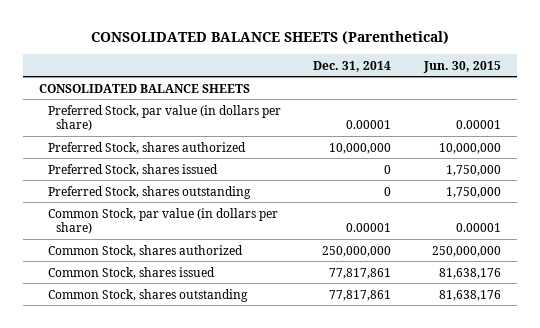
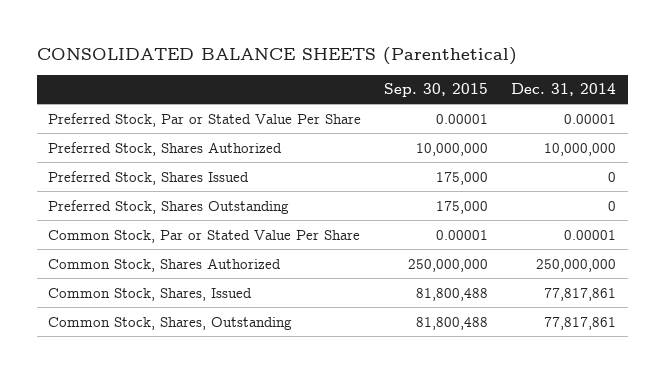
[422,60,501,73] Jun. 30, 2015 -> none
none -> [384,83,489,98] Sep. 30, 2015
[39,83,251,93] CONSOLIDATED BALANCE SHEETS -> none
[47,104,281,131] Preferred Stock, par value (in dollars per share) -> [48,112,362,127] Preferred Stock, Par or Stated Value Per Share
[47,141,246,154] Preferred Stock, shares authorized -> [48,141,283,156] Preferred Stock, Shares Authorized
[47,163,218,176] Preferred Stock, shares issued -> [48,170,250,185] Preferred Stock, Shares Issued
[47,185,251,199] Preferred Stock, shares outstanding -> [48,199,290,214] Preferred Stock, Shares Outstanding
[47,207,278,234] Common Stock, par value (in dollars per share) -> [48,229,361,243] Common Stock, Par or Stated Value Per Share
[47,244,243,257] Common Stock, shares authorized -> [48,257,282,272] Common Stock, Shares Authorized
[47,266,215,279] Common Stock, shares issued -> [48,287,253,301] Common Stock, Shares, Issued
[47,288,248,302] Common Stock, shares outstanding -> [48,316,293,330] Common Stock, Shares, Outstanding

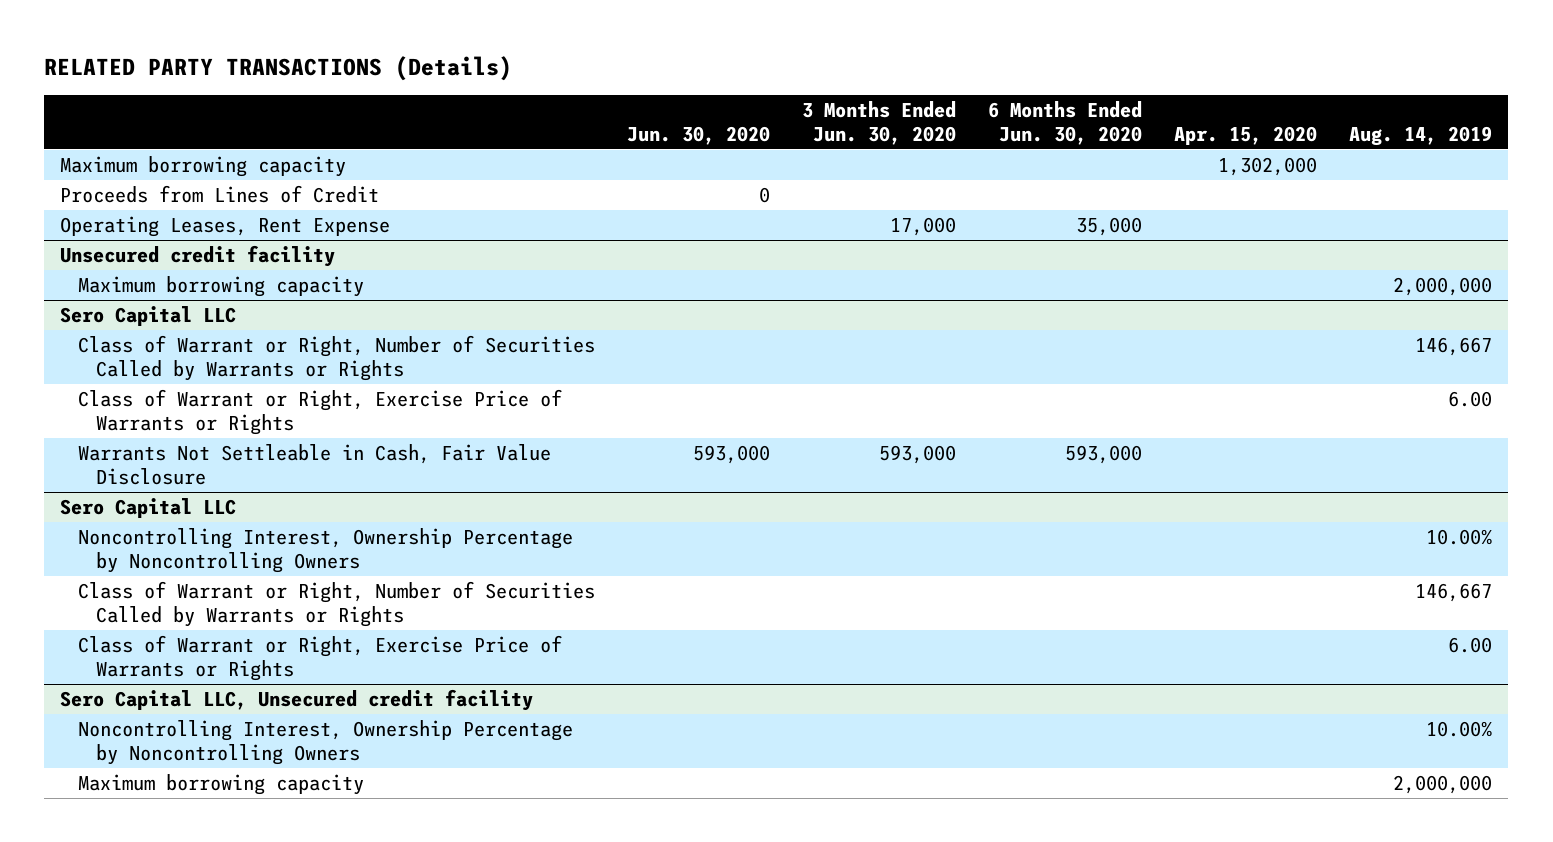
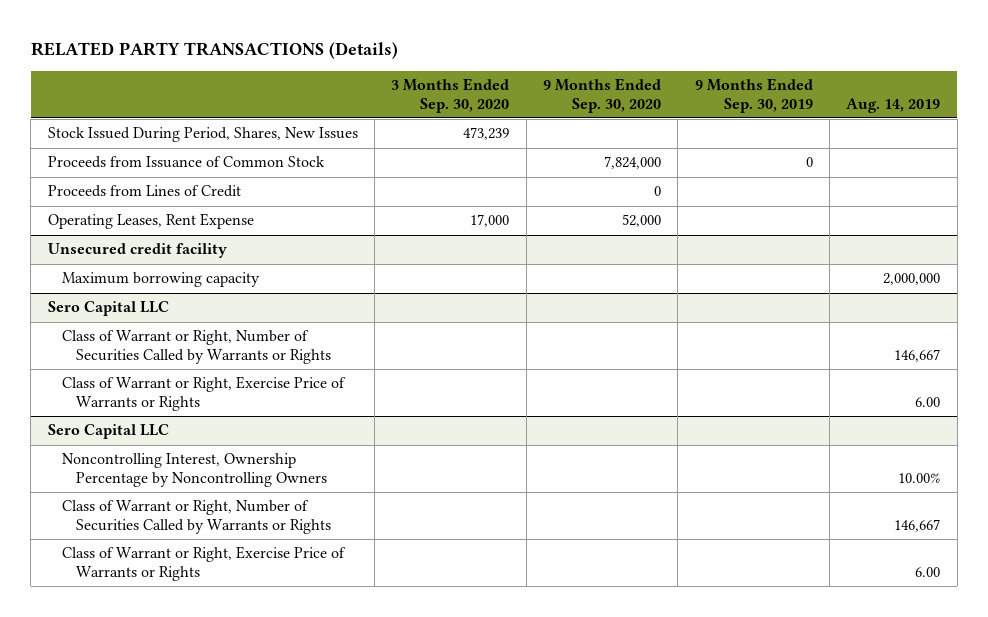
[627,125,771,145] Jun. 30, 2020 -> none
[802,100,957,145] 3 Months Ended Jun. 30, 2020 -> none
[988,100,1143,145] 6 Months Ended Jun. 30, 2020 -> none
[1174,125,1318,145] Apr. 15, 2020 -> none
none -> [391,78,510,113] 3 Months Ended Sep. 30, 2020
none -> [542,78,661,113] 9 Months Ended Sep. 30, 2020
none -> [694,78,813,113] 9 Months Ended Sep. 30, 2019
[60,155,347,177] Maximum borrowing capacity -> none
none -> [47,127,358,143] Stock Issued During Period, Shares, New Issues
none -> [47,156,325,169] Proceeds from Issuance of Common Stock
[78,443,552,485] Warrants Not Settleable in Cash, Fair Value Disclosure -> none
[60,688,534,711] Sero Capital LLC, Unsecured credit facility -> none
[78,719,574,765] Noncontrolling Interest, Ownership Percentage by Noncontrolling Owners -> none
[78,773,365,795] Maximum borrowing capacity -> none

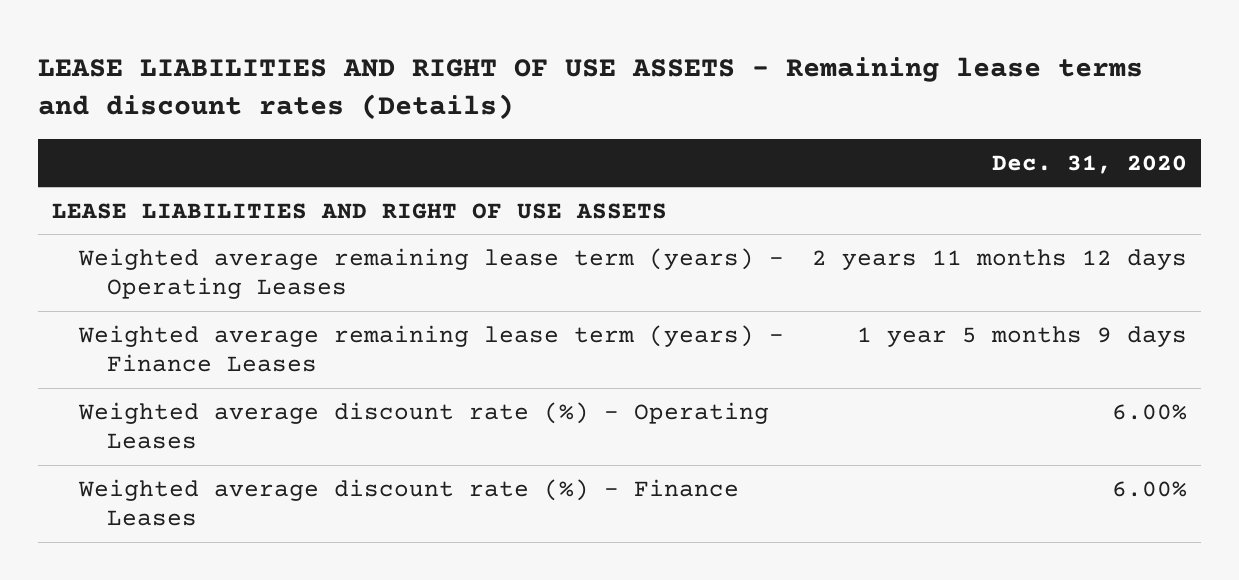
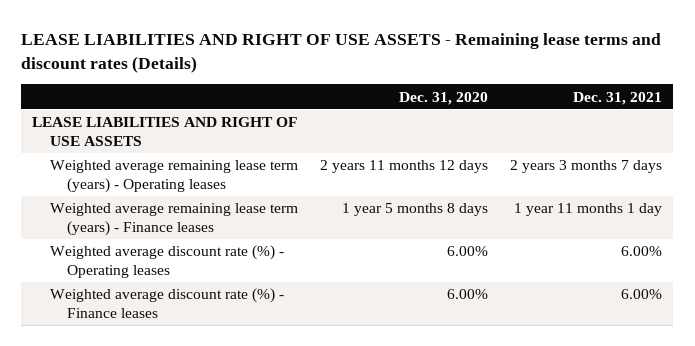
none -> [573,91,663,105] Dec. 31, 2021
[78,247,785,300] Weighted average remaining lease term (years) - Operating Leases -> [49,160,298,193] Weighted average remaining lease term (years) - Operating leases
[78,324,785,373] Weighted average remaining lease term (years) - Finance Leases -> [49,203,298,236] Weighted average remaining lease term (years) - Finance leases
[856,325,1187,347] 1 year 5 months 9 days -> [341,203,488,217] 1 year 5 months 8 days
[78,401,770,450] Weighted average discount rate (%) - Operating Leases -> [49,245,284,278] Weighted average discount rate (%) - Operating leases
[78,478,740,527] Weighted average discount rate (%) - Finance Leases -> [49,288,284,318] Weighted average discount rate (%) - Finance leases

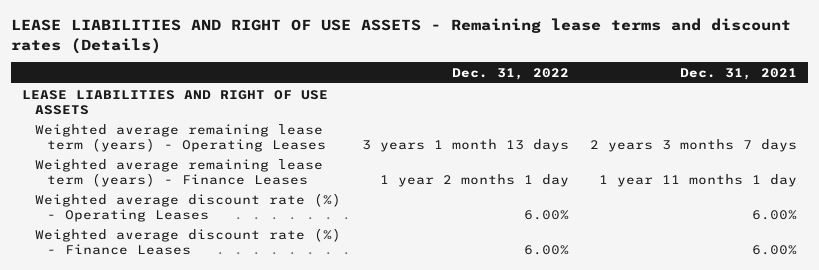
[398,91,488,105] Dec. 31, 2020 -> none
none -> [451,67,569,80] Dec. 31, 2022
[49,160,298,193] Weighted average remaining lease term (years) - Operating leases -> [34,123,327,152] Weighted average remaining lease term (years) - Operating Leases
[49,203,298,236] Weighted average remaining lease term (years) - Finance leases -> [34,158,323,187] Weighted average remaining lease term (years) - Finance Leases
[49,245,284,278] Weighted average discount rate (%) - Operating leases -> [34,192,341,222] Weighted average discount rate (%) - Operating Leases
[49,288,284,318] Weighted average discount rate (%) - Finance leases -> [34,227,341,255] Weighted average discount rate (%) - Finance Leases

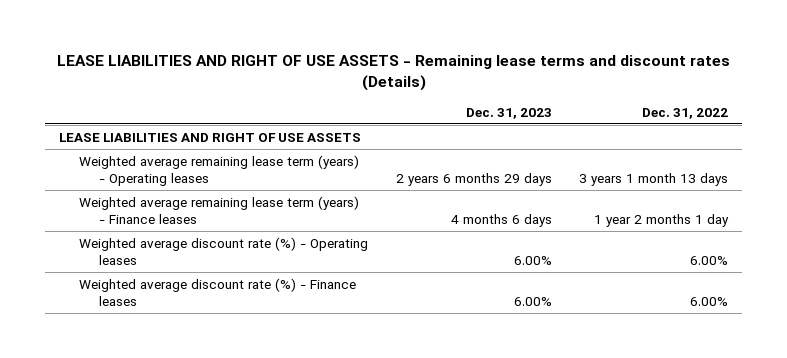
[679,67,797,80] Dec. 31, 2021 -> none
none -> [465,107,552,119] Dec. 31, 2023
[34,123,327,152] Weighted average remaining lease term (years) - Operating Leases -> [79,154,360,186] Weighted average remaining lease term (years) - Operating leases
[34,158,323,187] Weighted average remaining lease term (years) - Finance Leases -> [79,195,360,224] Weighted average remaining lease term (years) - Finance leases
[34,192,341,222] Weighted average discount rate (%) - Operating Leases -> [79,236,369,265] Weighted average discount rate (%) - Operating leases
[34,227,341,255] Weighted average discount rate (%) - Finance Leases -> [79,277,357,306] Weighted average discount rate (%) - Finance leases

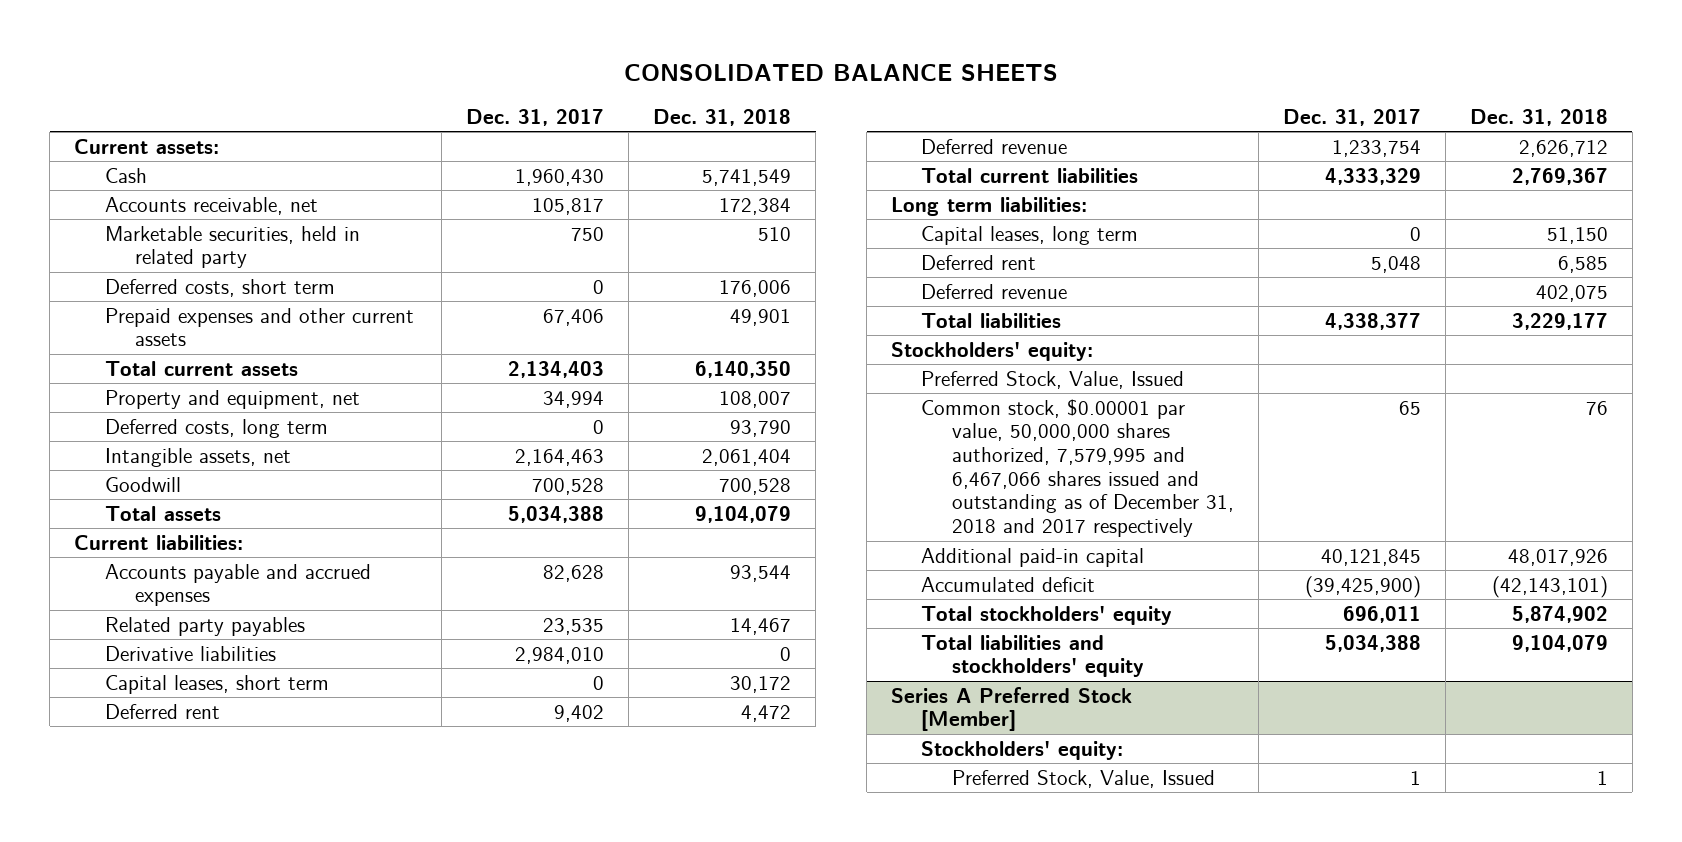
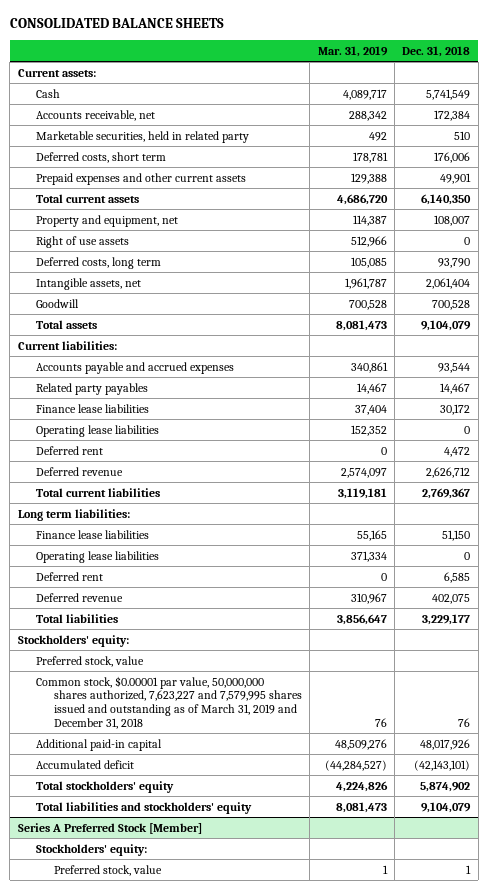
[466,108,605,126] Dec. 31, 2017 -> none
none -> [317,45,388,57] Mar. 31, 2019
none -> [35,235,129,248] Right of use assets
[104,645,276,661] Derivative liabilities -> none
[104,674,329,694] Capital leases, short term -> [35,403,149,413] Finance lease liabilities
none -> [35,424,159,437] Operating lease liabilities
[921,225,1139,245] Capital leases, long term -> [35,529,149,539] Finance lease liabilities
none -> [35,550,159,563] Operating lease liabilities
[921,370,1185,389] Preferred Stock, Value, Issued -> [35,655,144,667] Preferred stock, value
[921,398,1234,538] Common stock, $0.00001 par value, 50,000,000 shares authorized, 7,579,995 and 6,467,066 shares issued and outstanding as of December 31, 2018 and 2017 respectively -> [35,675,303,729] Common stock, $0.00001 par value, 50,000,000 shares authorized, 7,623,227 and 7,579,995 shares issued and outstanding as of March 31, 2019 and December 31, 2018
[951,769,1215,788] Preferred Stock, Value, Issued -> [54,864,163,876] Preferred stock, value

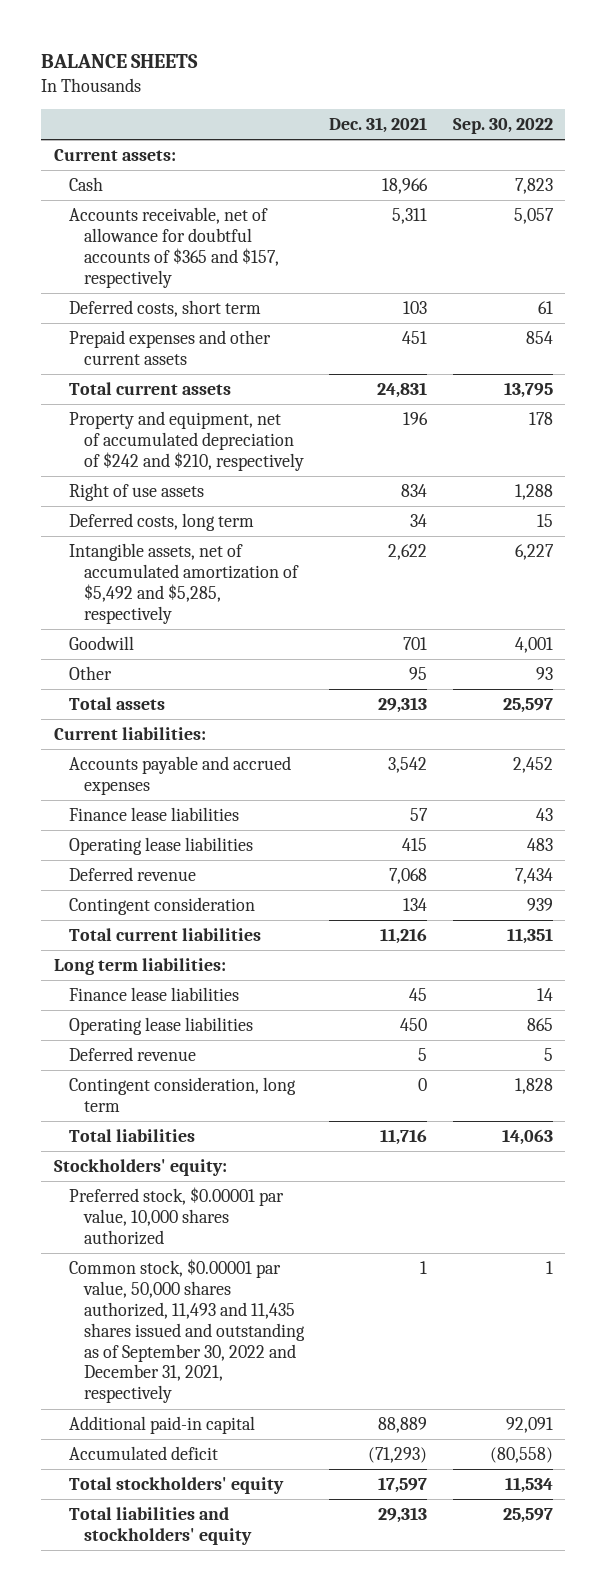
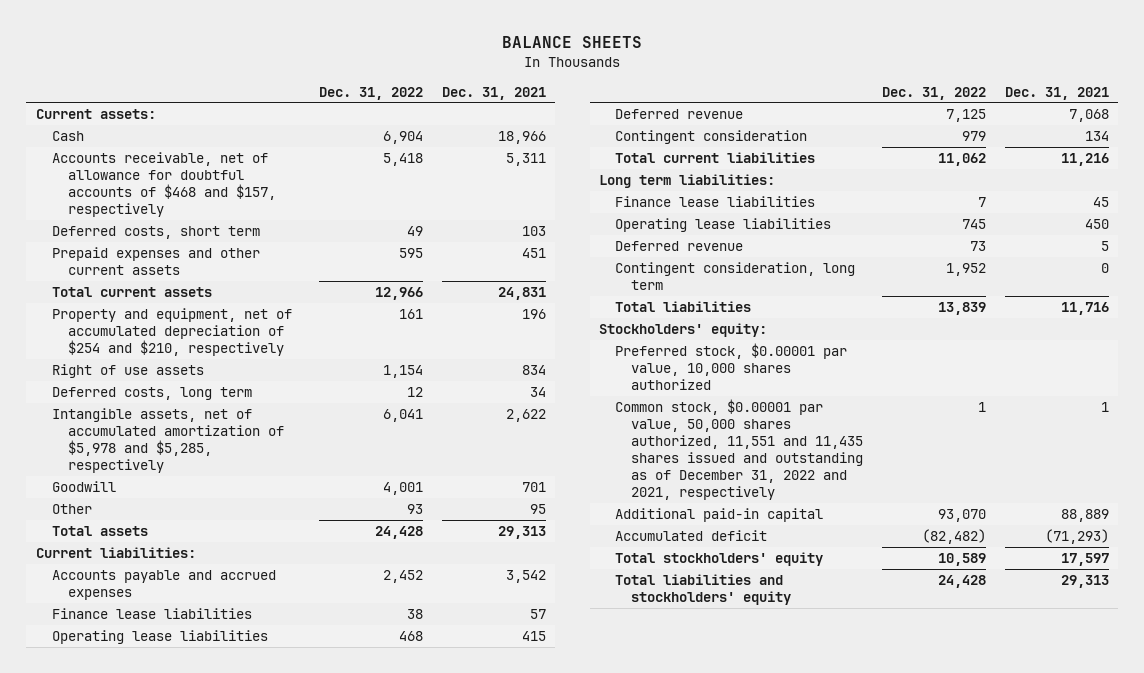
[452,117,553,134] Sep. 30, 2022 -> none
none -> [318,86,423,100] Dec. 31, 2022
[69,207,279,288] Accounts receivable, net of allowance for doubtful accounts of $365 and $157, respectively -> [51,152,277,217] Accounts receivable, net of allowance for doubtful accounts of $468 and $157, respectively
[69,411,304,471] Property and equipment, net of accumulated depreciation of $242 and $210, respectively -> [51,308,292,356] Property and equipment, net of accumulated depreciation of $254 and $210, respectively
[69,543,299,624] Intangible assets, net of accumulated amortization of $5,492 and $5,285, respectively -> [51,408,285,473] Intangible assets, net of accumulated amortization of $5,978 and $5,285, respectively
[69,1259,305,1404] Common stock, $0.00001 par value, 50,000 shares authorized, 11,493 and 11,435 shares issued and outstanding as of September 30, 2022 and December 31, 2021, respectively -> [615,399,864,500] Common stock, $0.00001 par value, 50,000 shares authorized, 11,551 and 11,435 shares issued and outstanding as of December 31, 2022 and 2021, respectively

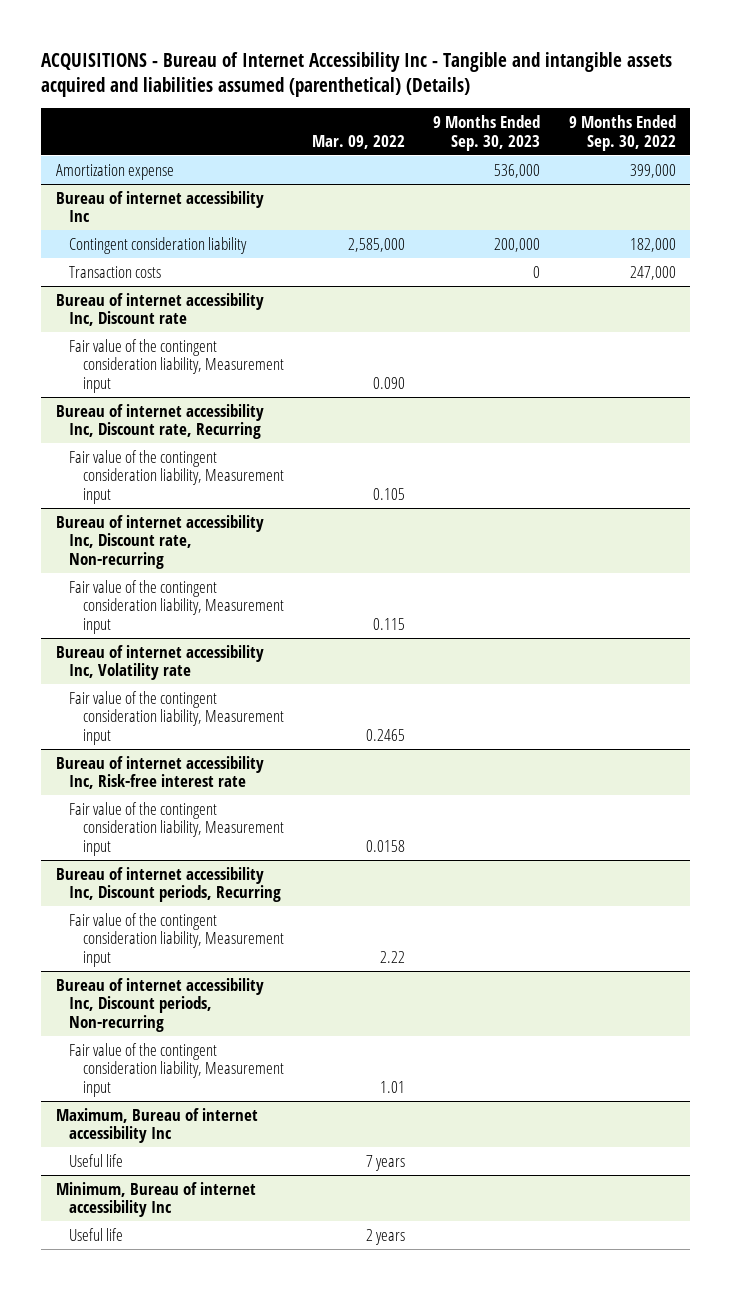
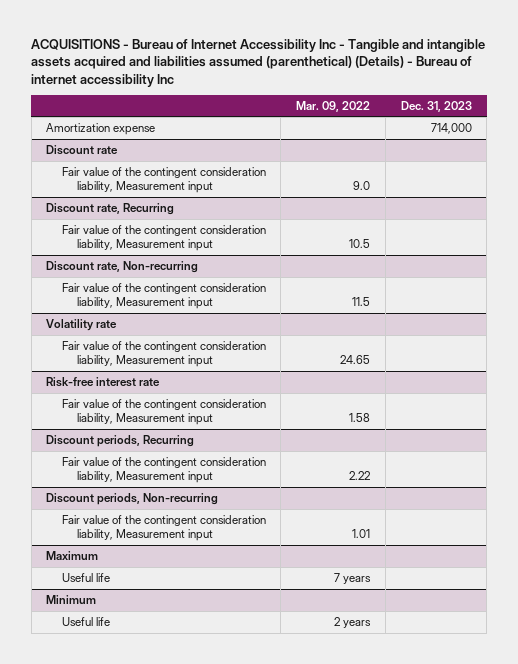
[41,51,673,97] ACQUISITIONS - Bureau of Internet Accessibility Inc - Tangible and intangible assets acquired and liabilities assumed (parenthetical) (Details) -> [31,38,486,87] ACQUISITIONS - Bureau of Internet Accessibility Inc - Tangible and intangible assets acquired and liabilities assumed (parenthetical) (Details) - Bureau of internet accessibility Inc
[433,114,541,151] 9 Months Ended Sep. 30, 2023 -> none
[568,114,676,151] 9 Months Ended Sep. 30, 2022 -> none
none -> [400,100,472,112] Dec. 31, 2023
[69,236,248,254] Contingent consideration liability -> none
[69,265,162,278] Transaction costs -> none
[55,292,264,327] Bureau of internet accessibility Inc, Discount rate -> none
[55,403,264,440] Bureau of internet accessibility Inc, Discount rate, Recurring -> none
[55,514,264,570] Bureau of internet accessibility Inc, Discount rate, Non-recurring -> none
[55,644,264,681] Bureau of internet accessibility Inc, Volatility rate -> none
[55,755,264,790] Bureau of internet accessibility Inc, Risk-free interest rate -> none
[55,866,282,903] Bureau of internet accessibility Inc, Discount periods, Recurring -> none
[55,190,264,223] Bureau of internet accessibility Inc -> [46,144,119,155] Discount rate
[372,377,405,390] 0.090 -> [353,181,371,191] 9.0
none -> [46,202,175,215] Discount rate, Recurring
[372,488,405,501] 0.105 -> [349,239,371,249] 10.5
none -> [46,260,199,273] Discount rate, Non-recurring
[372,618,405,631] 0.115 -> [352,297,371,307] 11.5
none -> [46,318,118,331] Volatility rate
[365,729,405,742] 0.2465 -> [340,355,371,365] 24.65
none -> [46,376,161,387] Risk-free interest rate
[365,840,405,853] 0.0158 -> [349,413,371,423] 1.58
none -> [46,434,195,447] Discount periods, Recurring
[55,977,264,1033] Bureau of internet accessibility Inc, Discount periods, Non-recurring -> none
none -> [46,492,219,505] Discount periods, Non-recurring
[55,1107,258,1144] Maximum, Bureau of internet accessibility Inc -> none
none -> [46,550,99,560] Maximum
[55,1181,256,1218] Minimum, Bureau of internet accessibility Inc -> none
none -> [46,594,97,604] Minimum

